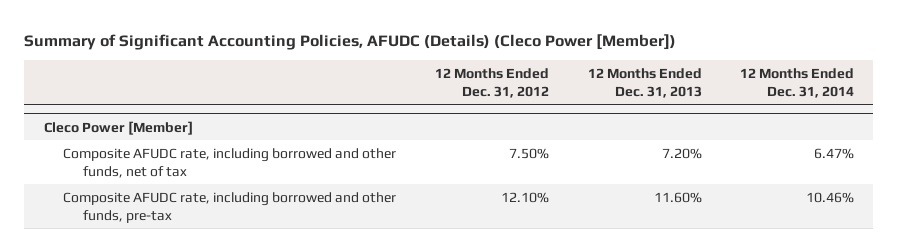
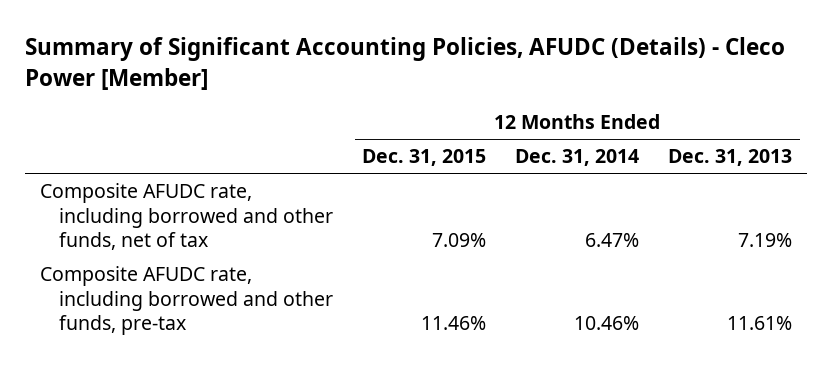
[24,34,677,51] Summary of Significant Accounting Policies, AFUDC (Details) (Cleco Power [Member]) -> [24,37,785,90] Summary of Significant Accounting Policies, AFUDC (Details) - Cleco Power [Member]
[434,67,549,98] 12 Months Ended Dec. 31, 2012 -> none
none -> [362,149,487,167] Dec. 31, 2015
[43,120,193,135] Cleco Power [Member] -> none
[661,147,702,159] 7.20% -> [738,233,793,248] 7.19%
[653,191,702,203] 11.60% -> [727,316,793,331] 11.61%

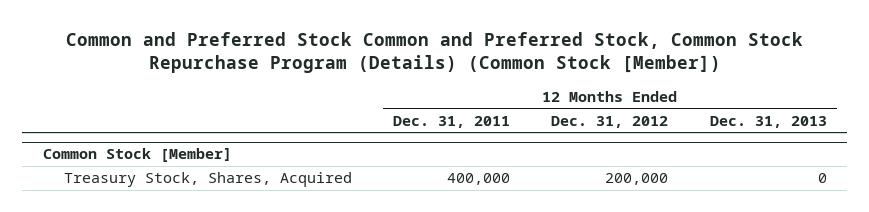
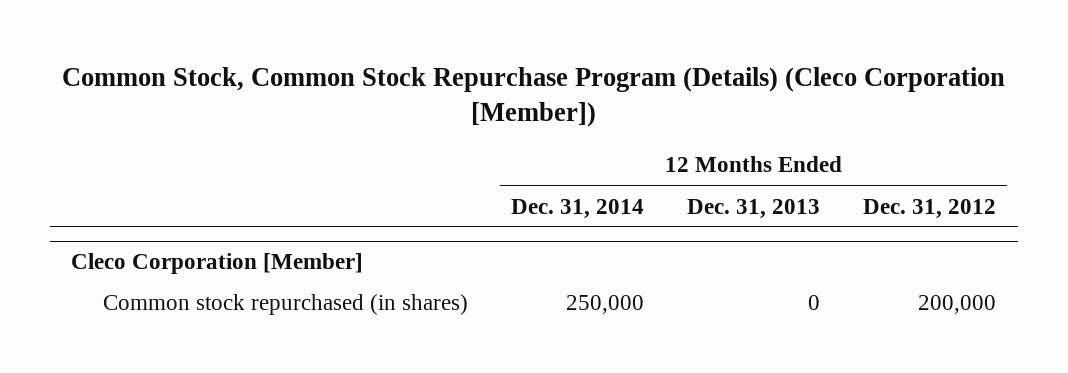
[65,31,803,74] Common and Preferred Stock Common and Preferred Stock, Common Stock Repurchase Program (Details) (Common Stock [Member]) -> [61,66,1005,128] Common Stock, Common Stock Repurchase Program (Details) (Cleco Corporation [Member])
[392,115,510,128] Dec. 31, 2011 -> none
none -> [510,198,644,219] Dec. 31, 2014
[42,148,232,163] Common Stock [Member] -> none
none -> [71,253,364,275] Cleco Corporation [Member]
[63,172,352,188] Treasury Stock, Shares, Acquired -> [102,294,468,316] Common stock repurchased (in shares)

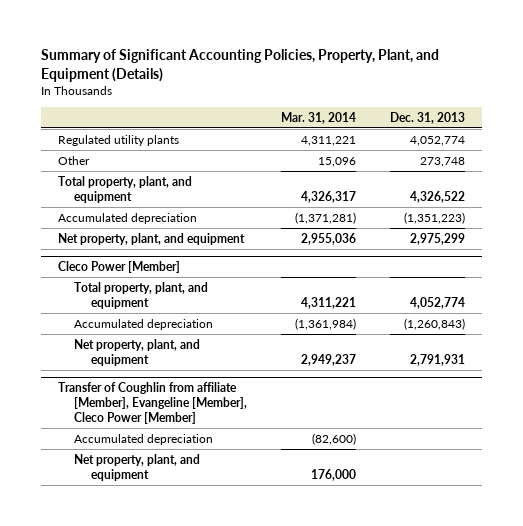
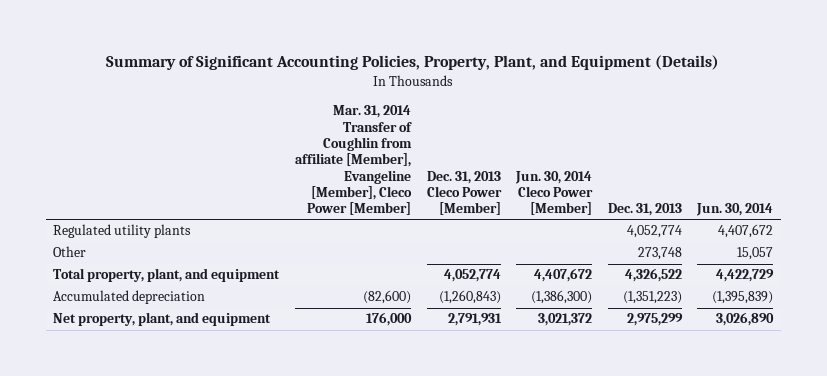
[281,111,357,124] Mar. 31, 2014 -> none
none -> [295,105,413,216] Mar. 31, 2014 Transfer of Coughlin from affiliate [Member], Evangeline [Member], Cleco Power [Member]
none -> [426,170,502,216] Dec. 31, 2013 Cleco Power [Member]
none -> [515,170,594,216] Jun. 30, 2014 Cleco Power [Member]
none -> [696,203,774,217] Jun. 30, 2014
[58,261,181,274] Cleco Power [Member] -> none
[74,281,209,309] Total property, plant, and equipment -> none
[74,318,214,330] Accumulated depreciation -> none
[74,338,201,366] Net property, plant, and equipment -> none
[58,382,248,425] Transfer of Coughlin from affiliate [Member], Evangeline [Member], Cleco Power [Member] -> none
[74,433,214,445] Accumulated depreciation -> none
[74,453,201,481] Net property, plant, and equipment -> none

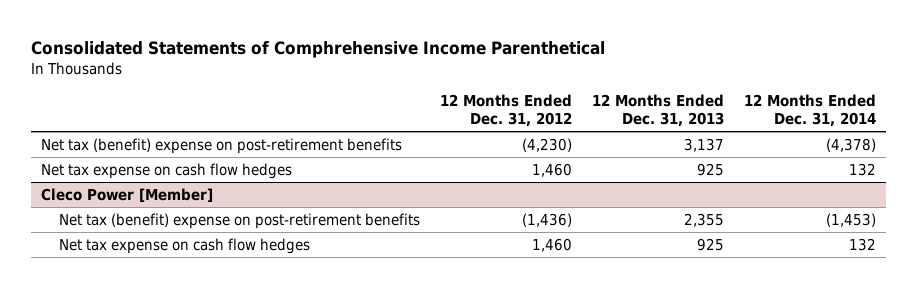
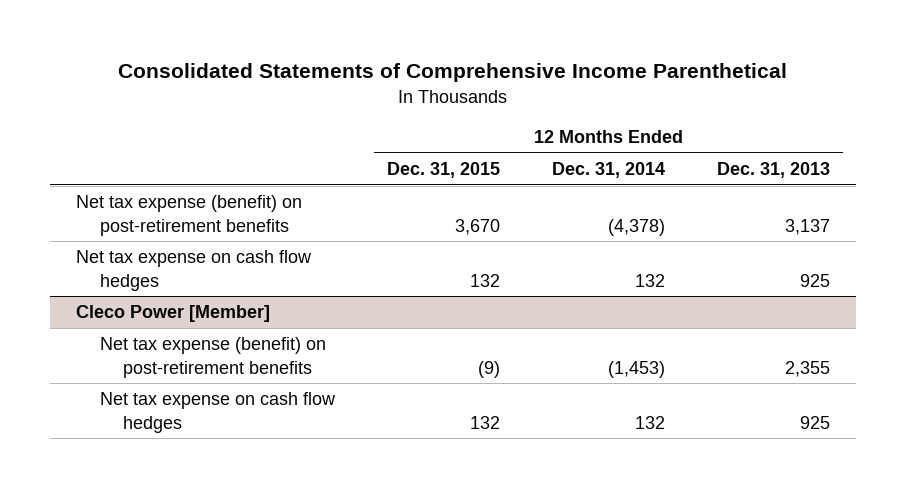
[30,40,605,58] Consolidated Statements of Comphrehensive Income Parenthetical -> [118,63,788,83] Consolidated Statements of Comprehensive Income Parenthetical
[440,94,573,128] 12 Months Ended Dec. 31, 2012 -> none
none -> [386,162,500,179] Dec. 31, 2015
[40,137,402,154] Net tax (benefit) expense on post-retirement benefits -> [76,195,303,236] Net tax expense (benefit) on post-retirement benefits
[59,212,421,229] Net tax (benefit) expense on post-retirement benefits -> [99,337,326,378] Net tax expense (benefit) on post-retirement benefits

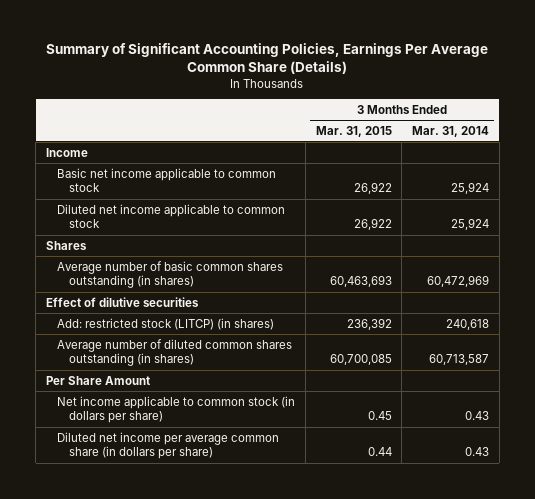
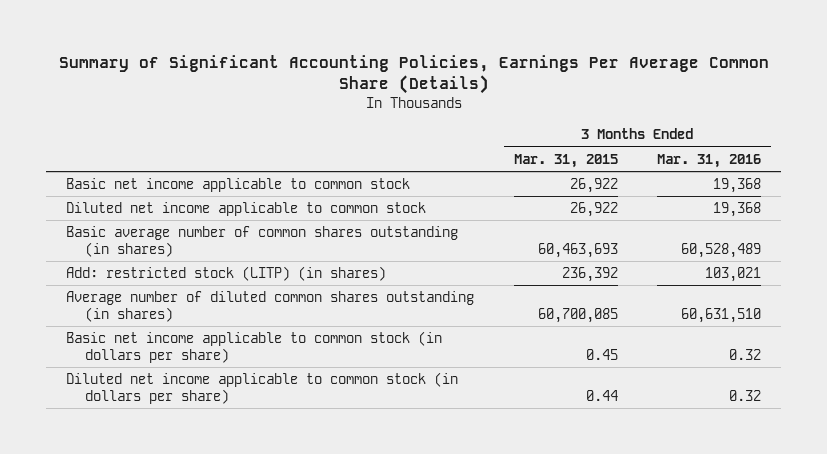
[411,125,489,137] Mar. 31, 2014 -> none
none -> [657,153,762,168] Mar. 31, 2016
[45,147,88,157] Income -> none
[45,240,87,250] Shares -> none
[45,296,199,307] Effect of dilutive securities -> none
[57,260,284,289] Average number of basic common shares outstanding (in shares) -> [65,226,458,258] Basic average number of common shares outstanding (in shares)
[57,317,275,330] Add: restricted stock (LITCP) (in shares) -> [65,266,386,282] Add: restricted stock (LITP) (in shares)
[45,375,150,385] Per Share Amount -> none
[57,395,296,424] Net income applicable to common stock (in dollars per share) -> [65,331,442,364] Basic net income applicable to common stock (in dollars per share)
[57,431,280,460] Diluted net income per average common share (in dollars per share) -> [65,372,458,405] Diluted net income applicable to common stock (in dollars per share)

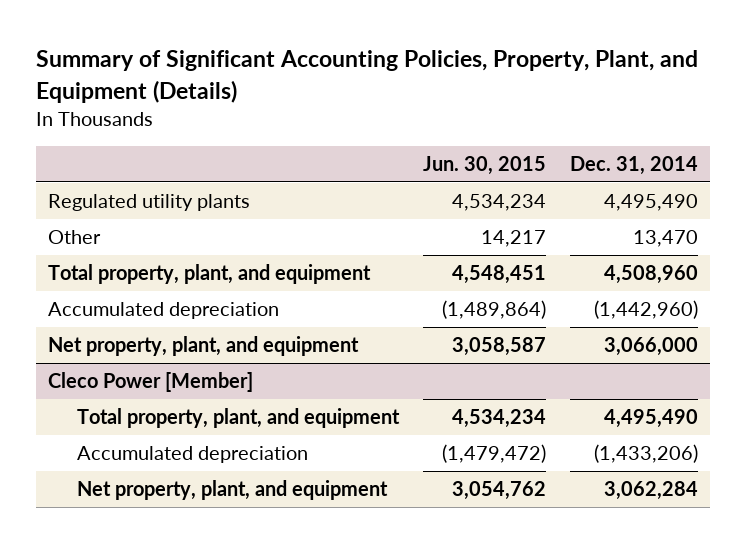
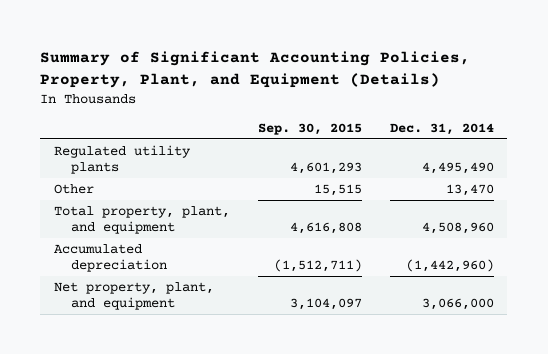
[423,156,547,176] Jun. 30, 2015 -> none
none -> [257,122,362,135] Sep. 30, 2015
[48,372,254,393] Cleco Power [Member] -> none
[76,408,400,429] Total property, plant, and equipment -> none
[76,446,308,464] Accumulated depreciation -> none
[76,480,388,501] Net property, plant, and equipment -> none

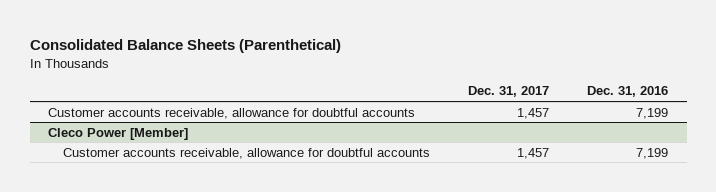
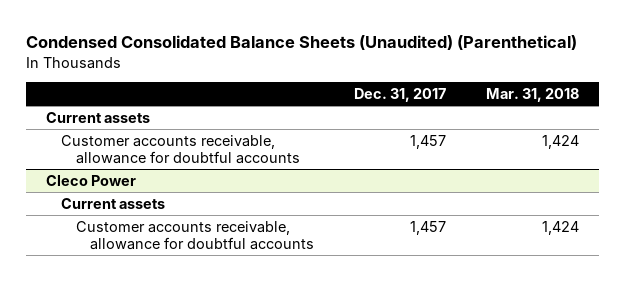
[29,38,341,53] Consolidated Balance Sheets (Parenthetical) -> [25,35,577,51] Condensed Consolidated Balance Sheets (Unaudited) (Parenthetical)
[586,86,668,98] Dec. 31, 2016 -> none
none -> [486,88,580,103] Mar. 31, 2018
none -> [45,111,150,123] Current assets
[48,127,189,140] Cleco Power [Member] -> [45,174,136,186] Cleco Power
none -> [60,197,165,209] Current assets

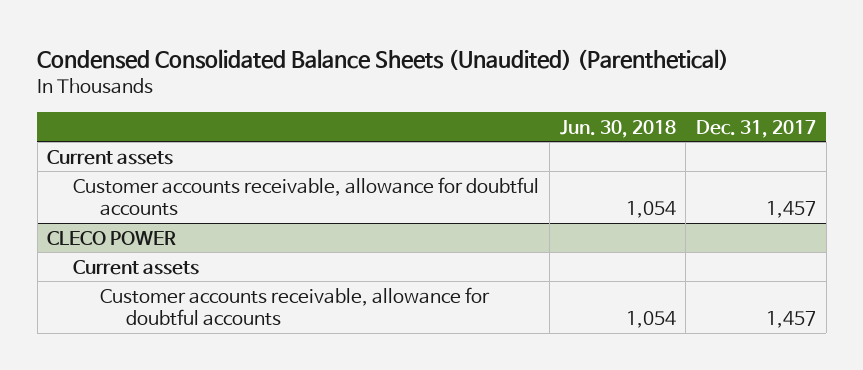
[486,88,580,103] Mar. 31, 2018 -> none
none -> [559,119,676,138] Jun. 30, 2018
[45,174,136,186] Cleco Power -> [47,230,177,245] CLECO POWER

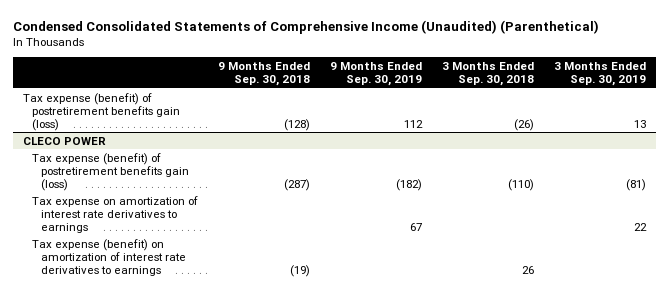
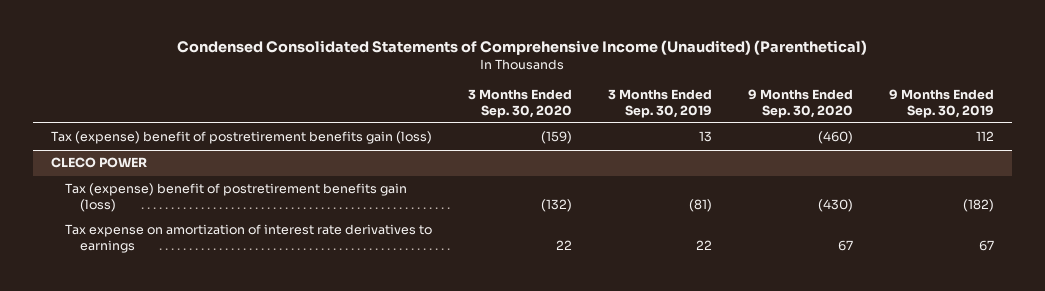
[218,62,311,87] 9 Months Ended Sep. 30, 2018 -> none
[442,62,535,87] 3 Months Ended Sep. 30, 2018 -> none
none -> [468,88,573,118] 3 Months Ended Sep. 30, 2020
none -> [748,88,854,118] 9 Months Ended Sep. 30, 2020
[23,92,181,131] Tax expense (benefit) of postretirement benefits gain (loss) -> [50,131,432,145] Tax (expense) benefit of postretirement benefits gain (loss)
[32,152,190,191] Tax expense (benefit) of postretirement benefits gain (loss) -> [65,183,408,213] Tax (expense) benefit of postretirement benefits gain (loss)
[32,238,187,276] Tax expense (benefit) on amortization of interest rate derivatives to earnings -> none

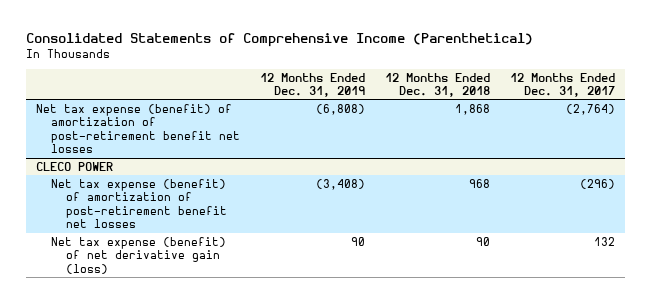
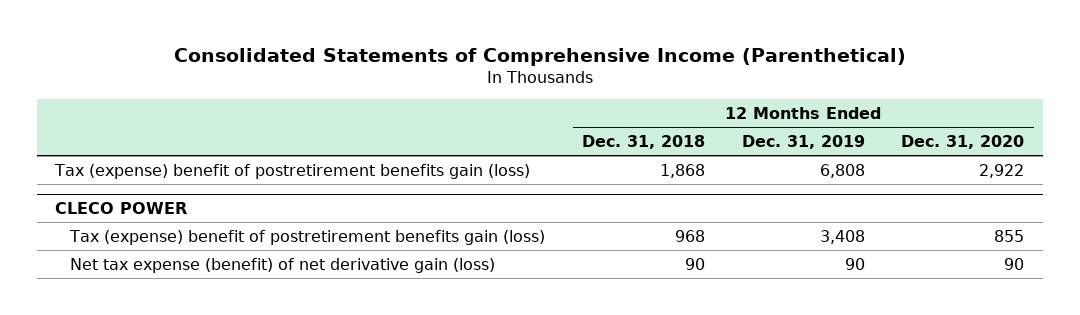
[509,72,615,98] 12 Months Ended Dec. 31, 2017 -> none
none -> [901,134,1025,149] Dec. 31, 2020
[36,103,241,154] Net tax expense (benefit) of amortization of post-retirement benefit net losses -> [54,163,531,179] Tax (expense) benefit of postretirement benefits gain (loss)
[315,103,365,115] (6,808) -> [819,163,865,178] 6,808
[51,178,227,229] Net tax expense (benefit) of amortization of post-retirement benefit net losses -> [69,229,546,245] Tax (expense) benefit of postretirement benefits gain (loss)
[315,178,365,190] (3,408) -> [819,229,865,244] 3,408

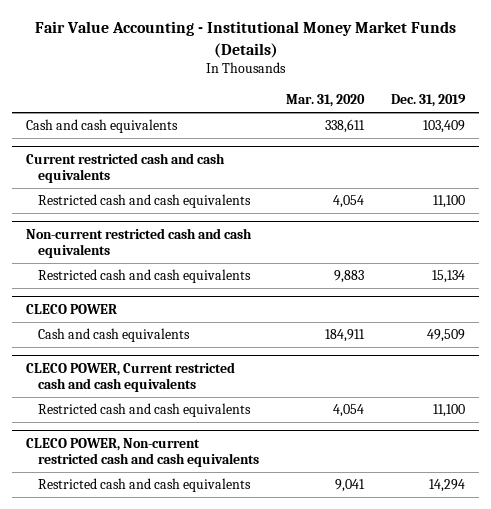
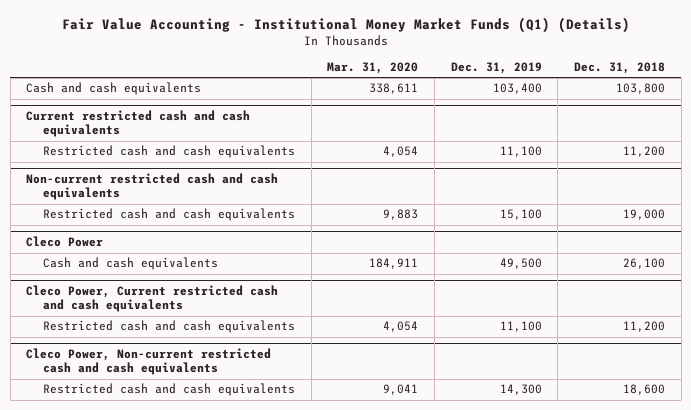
[34,21,456,58] Fair Value Accounting - Institutional Money Market Funds (Details) -> [61,16,630,33] Fair Value Accounting - Institutional Money Market Funds (Q1) (Details)
none -> [573,62,665,75] Dec. 31, 2018
[423,120,466,134] 103,409 -> [492,83,542,95] 103,400
[432,270,466,284] 15,134 -> [499,209,542,221] 15,100
[25,303,117,314] CLECO POWER -> [26,236,104,248] Cleco Power
[427,329,466,343] 49,509 -> [499,258,542,270] 49,500
[25,361,235,393] CLECO POWER, Current restricted cash and cash equivalents -> [26,285,279,313] Cleco Power, Current restricted cash and cash equivalents
[25,437,259,468] CLECO POWER, Non-current restricted cash and cash equivalents -> [26,348,272,376] Cleco Power, Non-current restricted cash and cash equivalents
[429,479,466,493] 14,294 -> [499,384,542,396] 14,300

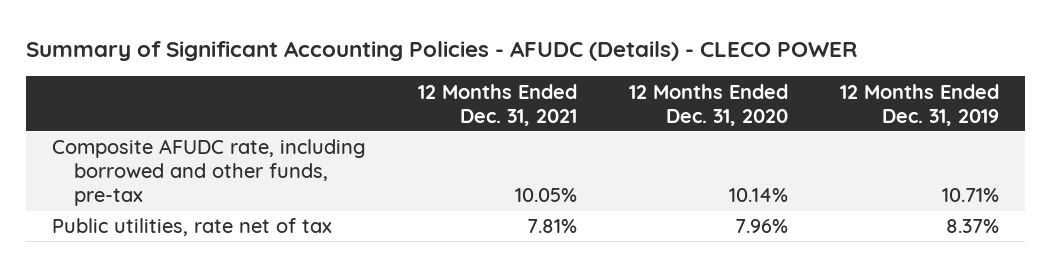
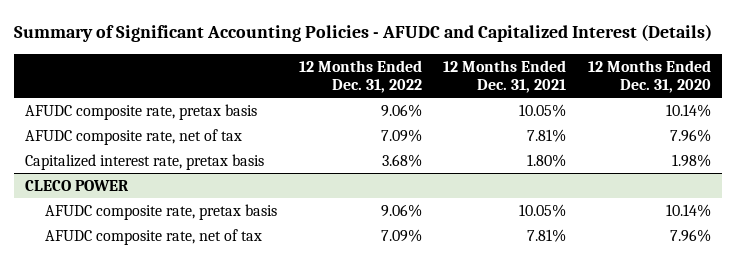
[26,40,858,61] Summary of Significant Accounting Policies - AFUDC (Details) - CLECO POWER -> [14,24,713,43] Summary of Significant Accounting Policies - AFUDC and Capitalized Interest (Details)
[839,83,999,126] 12 Months Ended Dec. 31, 2019 -> none
none -> [298,59,422,94] 12 Months Ended Dec. 31, 2022
[51,139,366,207] Composite AFUDC rate, including borrowed and other funds, pre-tax -> [24,103,257,120] AFUDC composite rate, pretax basis
[51,218,332,237] Public utilities, rate net of tax -> [24,128,242,145] AFUDC composite rate, net of tax
none -> [24,153,264,170] Capitalized interest rate, pretax basis
none -> [24,179,129,191] CLECO POWER
none -> [44,203,277,220] AFUDC composite rate, pretax basis
none -> [44,228,262,245] AFUDC composite rate, net of tax

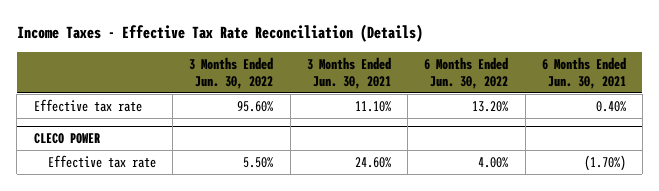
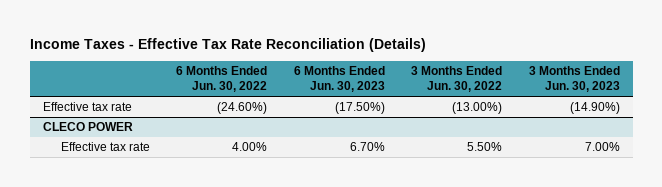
[306,57,391,89] 3 Months Ended Jun. 30, 2021 -> none
[541,57,626,89] 6 Months Ended Jun. 30, 2021 -> none
none -> [293,66,385,93] 6 Months Ended Jun. 30, 2023
none -> [528,66,620,93] 3 Months Ended Jun. 30, 2023
[237,100,274,112] 95.60% -> [452,102,503,115] (13.00%)
[472,100,509,112] 13.20% -> [217,102,268,115] (24.60%)

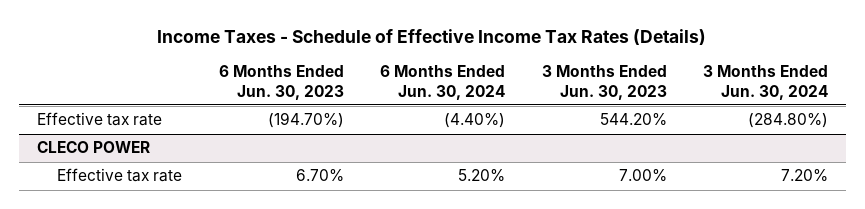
[29,37,426,52] Income Taxes - Effective Tax Rate Reconciliation (Details) -> [157,28,707,45] Income Taxes - Schedule of Effective Income Tax Rates (Details)
[176,66,268,93] 6 Months Ended Jun. 30, 2022 -> none
[411,66,503,93] 3 Months Ended Jun. 30, 2022 -> none
none -> [380,65,506,100] 6 Months Ended Jun. 30, 2024
none -> [703,65,829,100] 3 Months Ended Jun. 30, 2024
[334,102,385,115] (17.50%) -> [267,112,344,129] (194.70%)
[569,102,620,115] (14.90%) -> [599,113,667,126] 544.20%

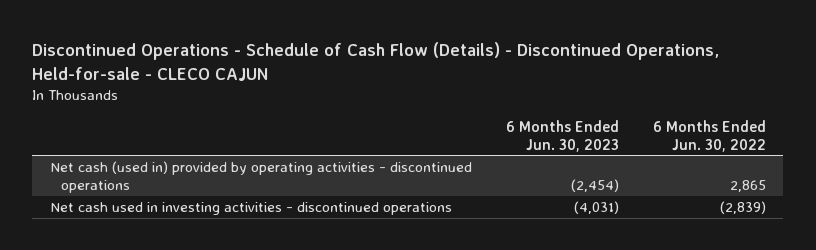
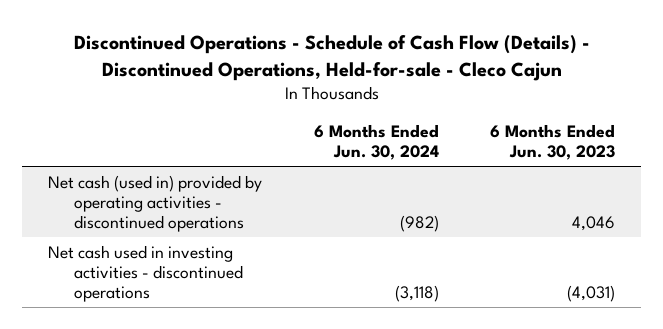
[32,42,720,81] Discontinued Operations - Schedule of Cash Flow (Details) - Discontinued Operations, Held-for-sale - CLECO CAJUN -> [73,34,590,81] Discontinued Operations - Schedule of Cash Flow (Details) - Discontinued Operations, Held-for-sale - Cleco Cajun
[653,119,767,152] 6 Months Ended Jun. 30, 2022 -> none
none -> [313,124,439,161] 6 Months Ended Jun. 30, 2024
[570,178,619,192] (2,454) -> [572,215,616,231] 4,046

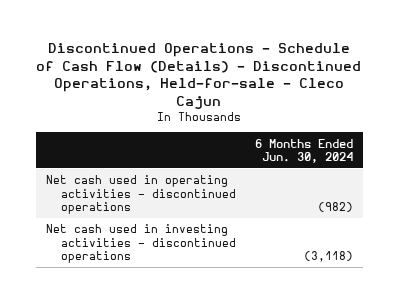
[490,124,616,161] 6 Months Ended Jun. 30, 2023 -> none
[47,174,262,232] Net cash (used in) provided by operating activities - discontinued operations -> [45,175,236,215] Net cash used in operating activities - discontinued operations

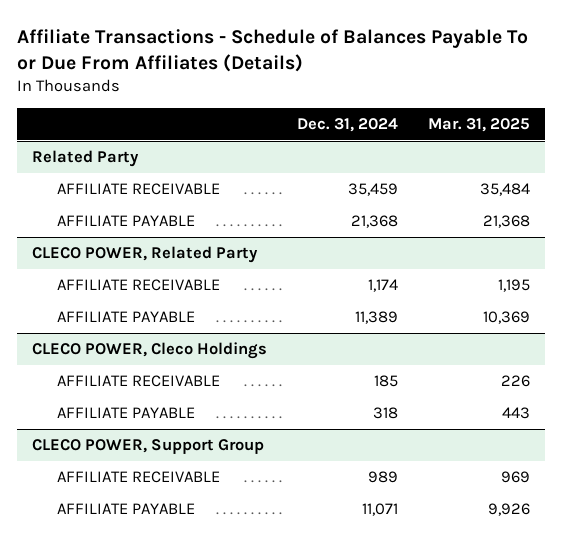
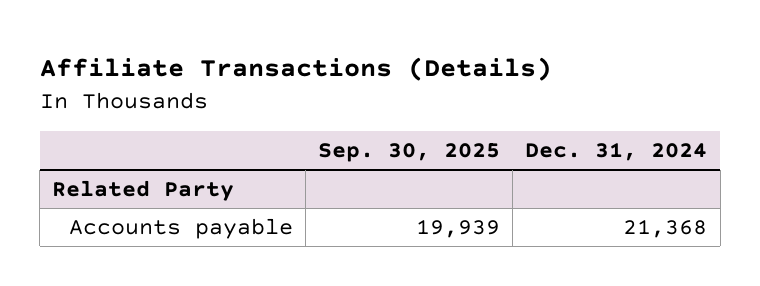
[16,28,528,72] Affiliate Transactions - Schedule of Balances Payable To or Due From Affiliates (Details) -> [39,56,552,81] Affiliate Transactions (Details)
[428,118,531,133] Mar. 31, 2025 -> none
none -> [318,143,501,163] Sep. 30, 2025
[56,183,220,196] AFFILIATE RECEIVABLE -> none
[31,246,258,264] CLECO POWER, Related Party -> none
[56,279,220,292] AFFILIATE RECEIVABLE -> none
[56,311,195,323] AFFILIATE PAYABLE -> none
[31,342,267,360] CLECO POWER, Cleco Holdings -> none
[56,375,220,388] AFFILIATE RECEIVABLE -> none
[56,407,195,419] AFFILIATE PAYABLE -> none
[31,439,264,455] CLECO POWER, Support Group -> none
[56,471,220,484] AFFILIATE RECEIVABLE -> none
[56,503,195,515] AFFILIATE PAYABLE -> none
[56,215,195,227] AFFILIATE PAYABLE -> [69,218,294,240] Accounts payable

